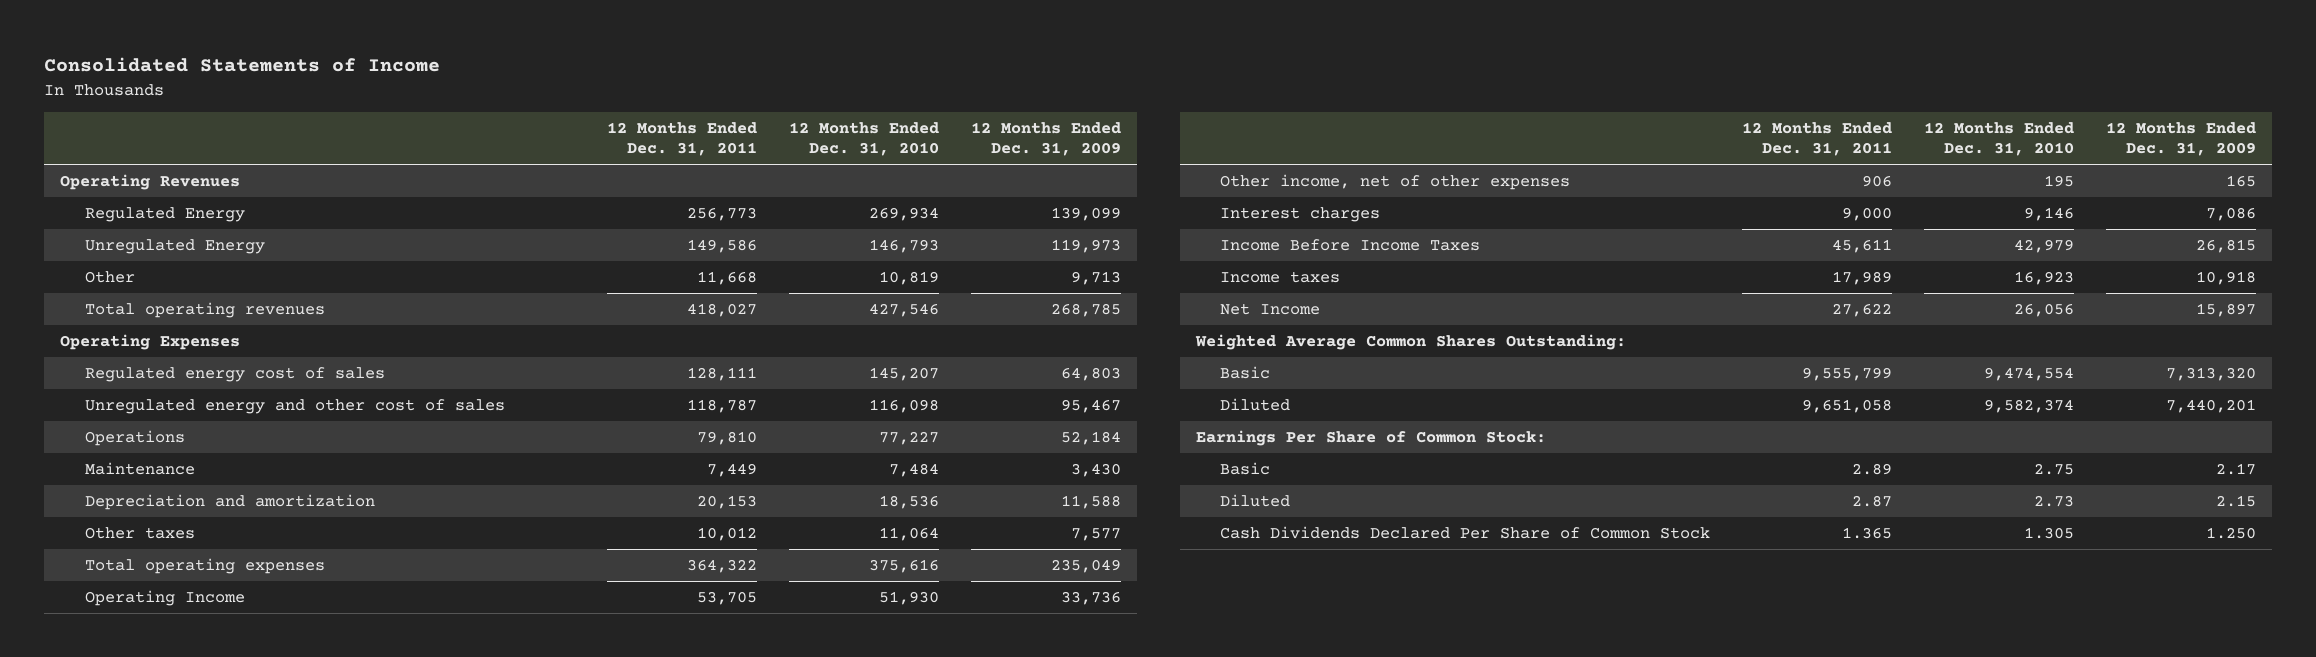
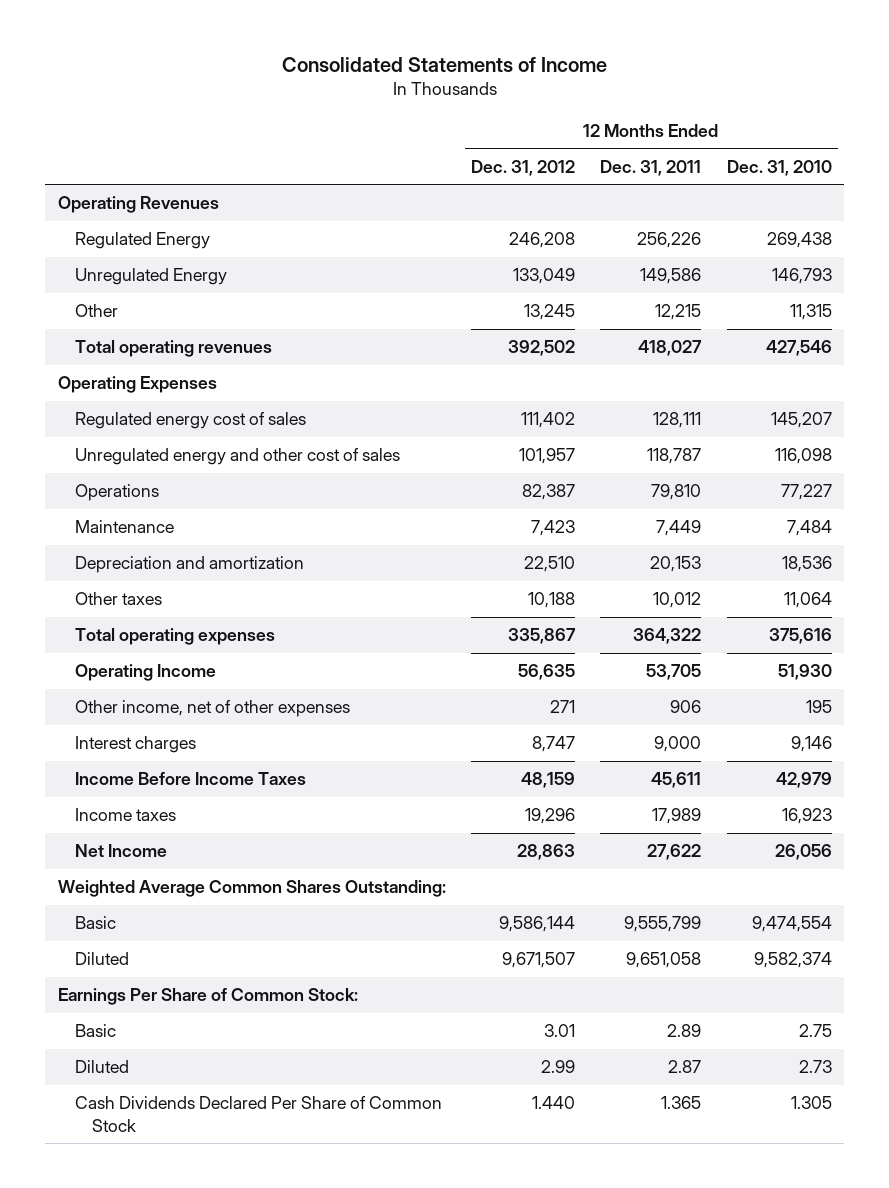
[970,121,1121,157] 12 Months Ended Dec. 31, 2009 -> none
none -> [470,159,575,176] Dec. 31, 2012
[687,207,758,222] 256,773 -> [637,232,702,249] 256,226
[868,207,939,222] 269,934 -> [766,232,832,249] 269,438
[697,271,758,286] 11,668 -> [655,304,702,321] 12,215
[878,271,939,286] 10,819 -> [789,304,832,321] 11,315

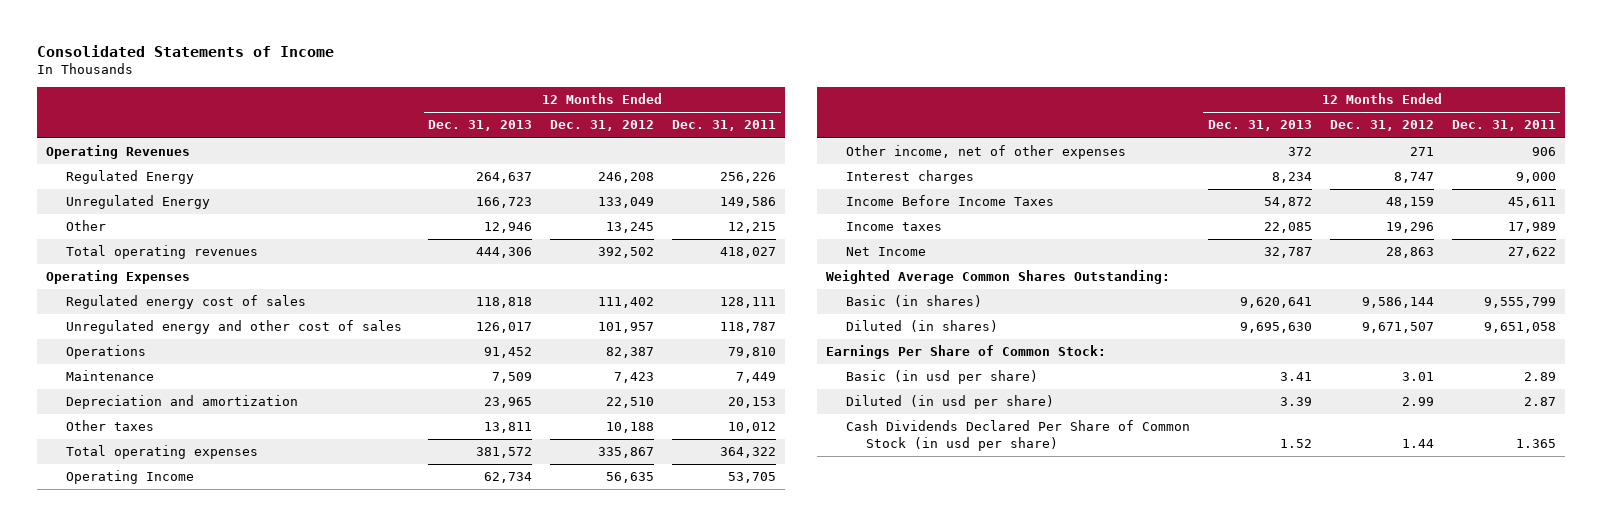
[726,159,832,176] Dec. 31, 2010 -> none
none -> [428,120,533,132] Dec. 31, 2013
[74,916,116,930] Basic -> [845,295,982,308] Basic (in shares)
[74,952,129,966] Diluted -> [845,320,998,333] Diluted (in shares)
[74,1024,116,1038] Basic -> [845,370,1038,385] Basic (in usd per share)
[74,1060,129,1074] Diluted -> [845,395,1054,410] Diluted (in usd per share)
[74,1096,442,1132] Cash Dividends Declared Per Share of Common Stock -> [845,420,1190,451] Cash Dividends Declared Per Share of Common Stock (in usd per share)
[531,1096,575,1110] 1.440 -> [1401,438,1434,448] 1.44

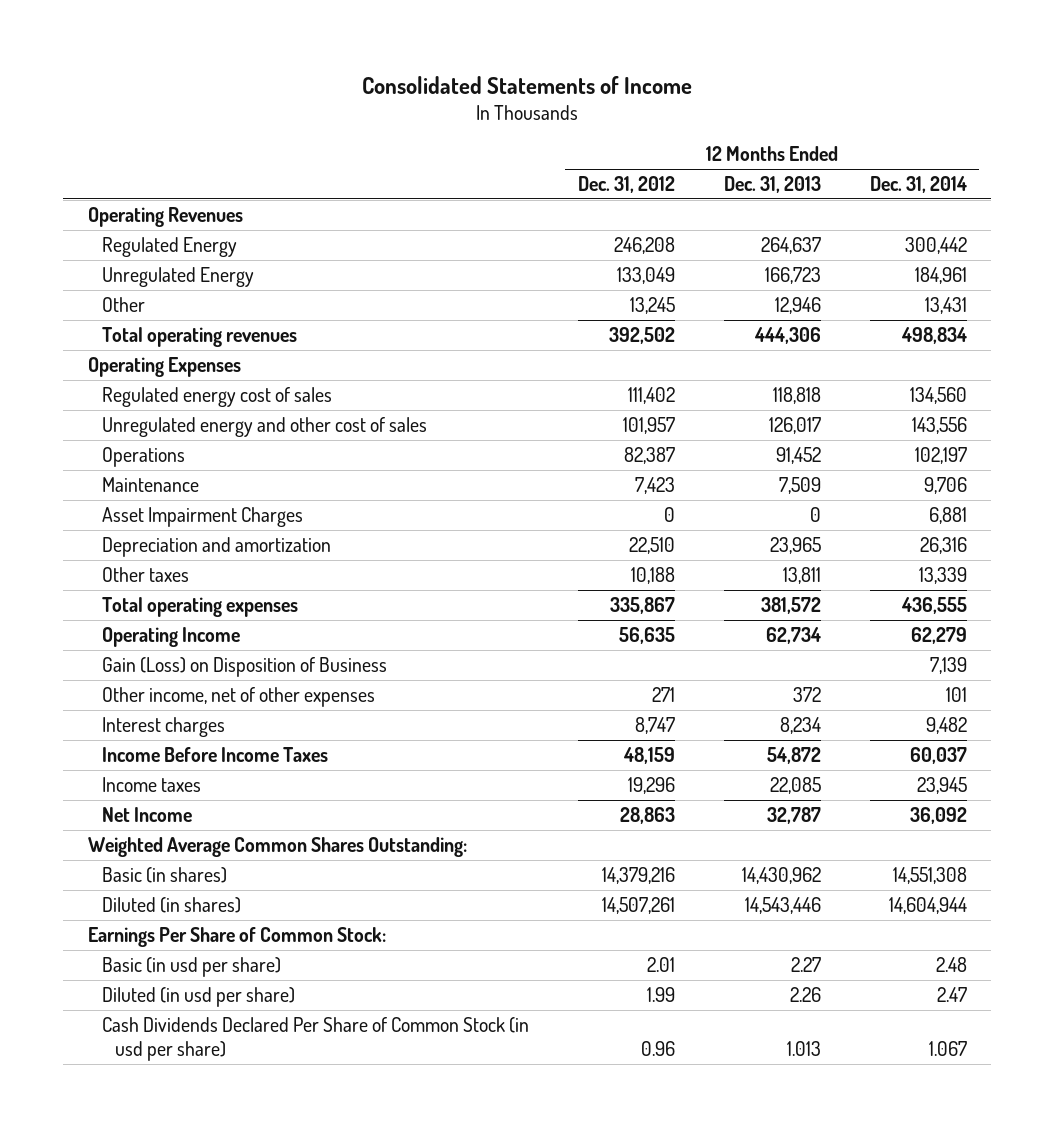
[672,120,777,132] Dec. 31, 2011 -> none
none -> [869,176,967,194] Dec. 31, 2014
none -> [101,507,303,528] Asset Impairment Charges
none -> [101,657,387,678] Gain (Loss) on Disposition of Business
[1239,297,1312,309] 9,620,641 -> [741,867,821,885] 14,430,962
[1361,297,1434,309] 9,586,144 -> [601,867,675,885] 14,379,216
[1239,322,1312,334] 9,695,630 -> [744,897,821,915] 14,543,446
[1361,322,1434,334] 9,671,507 -> [601,897,675,915] 14,507,261
[1279,372,1312,382] 3.41 -> [790,957,821,973] 2.27
[1401,372,1434,382] 3.01 -> [646,957,675,973] 2.01
[1279,397,1312,407] 3.39 -> [789,987,821,1003] 2.26
[1401,397,1434,407] 2.99 -> [646,987,675,1003] 1.99
[1279,438,1312,448] 1.52 -> [786,1040,821,1056] 1.013
[1401,438,1434,448] 1.44 -> [640,1040,675,1056] 0.96

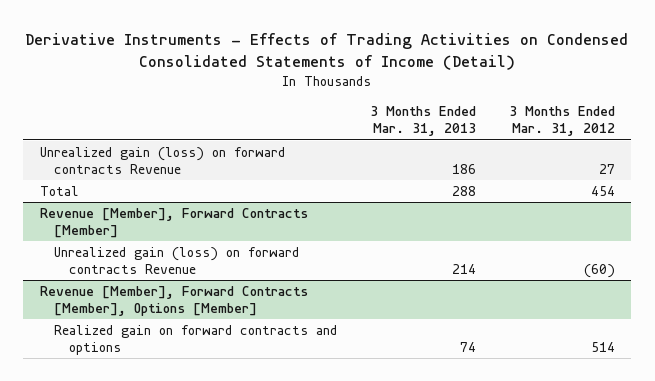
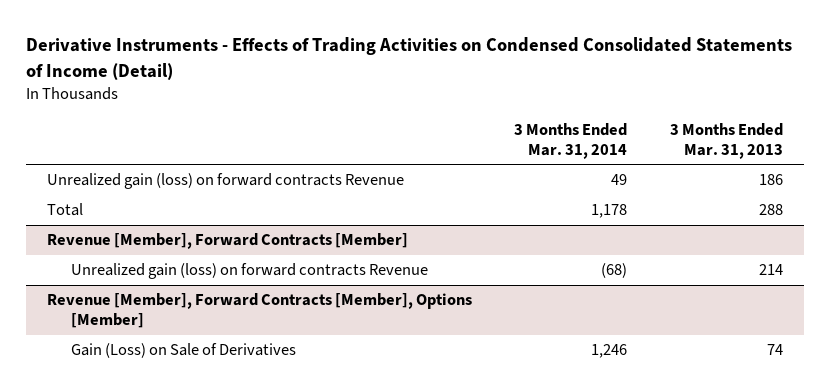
[509,106,616,137] 3 Months Ended Mar. 31, 2012 -> none
none -> [514,123,628,160] 3 Months Ended Mar. 31, 2014
[54,324,338,356] Realized gain on forward contracts and options -> none
none -> [70,343,296,359] Gain (Loss) on Sale of Derivatives

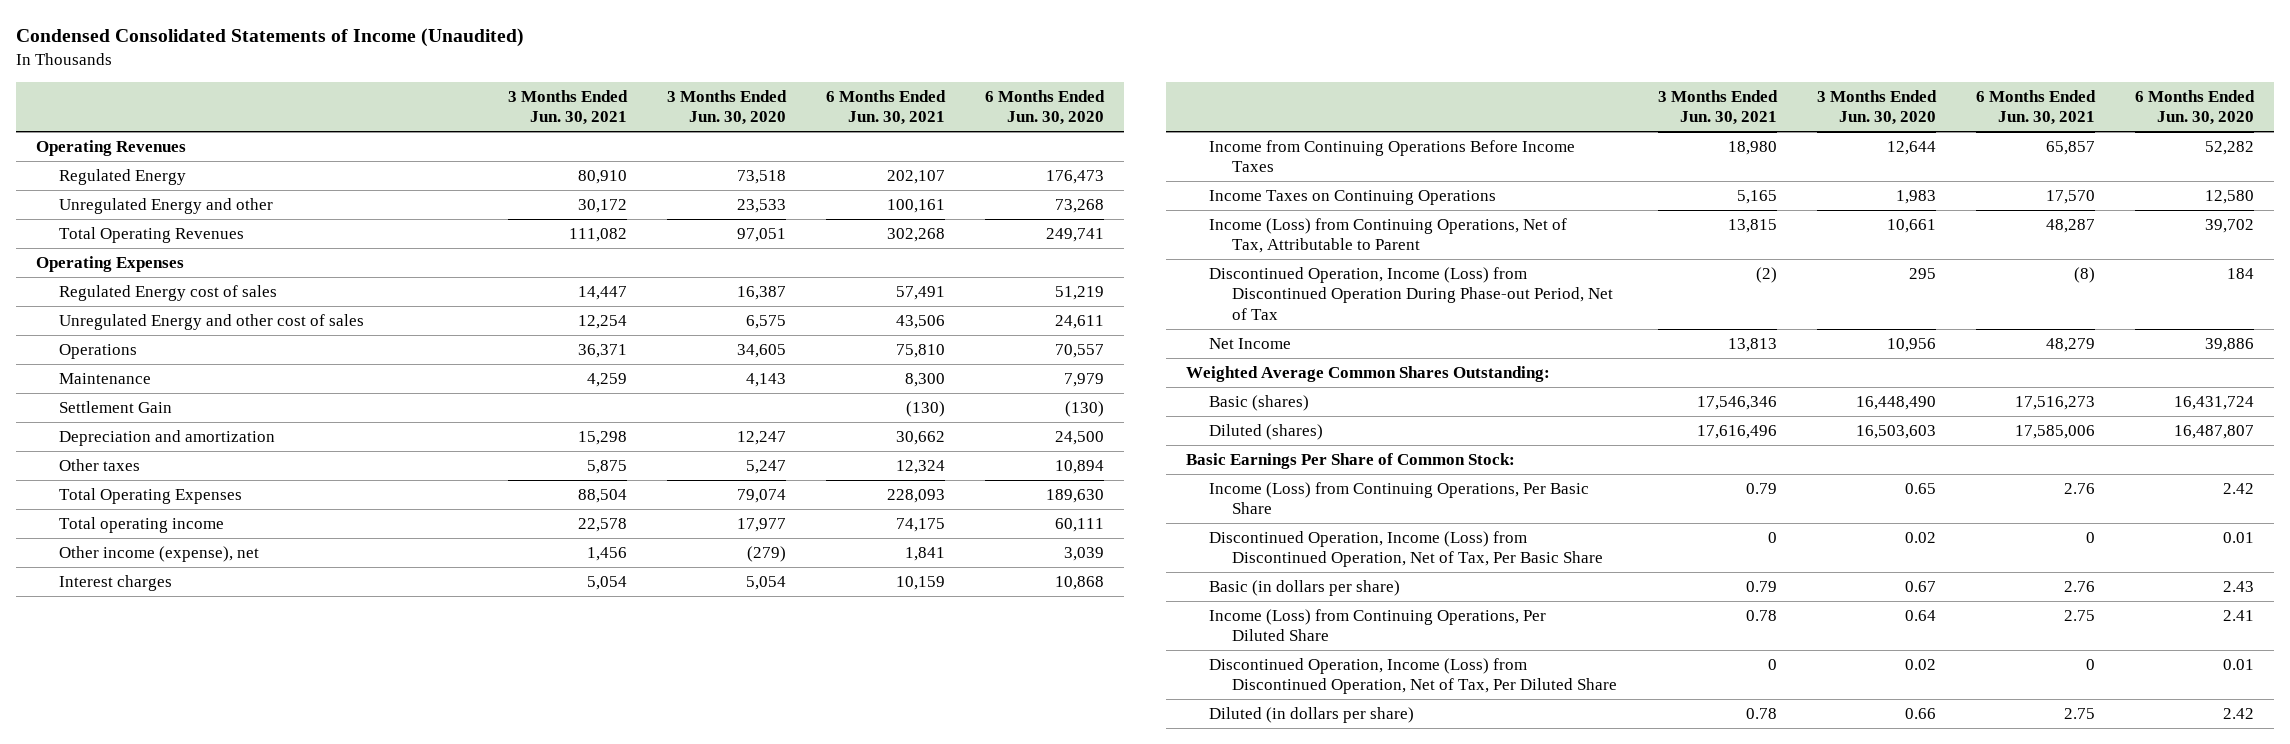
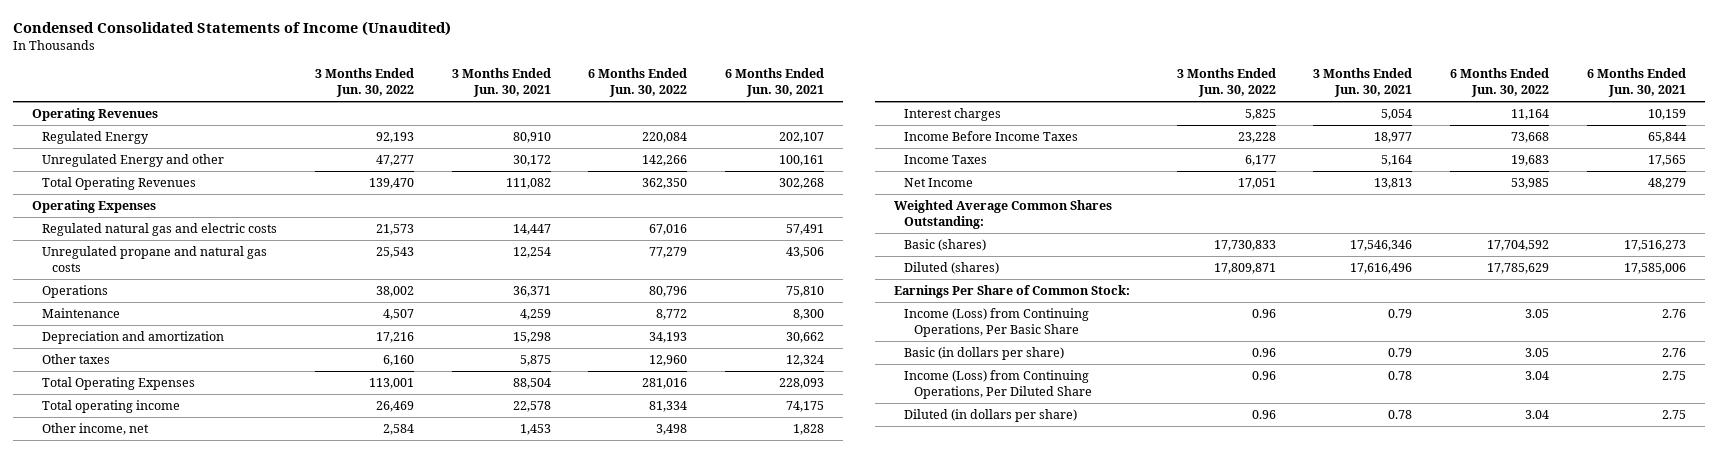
[666,89,787,126] 3 Months Ended Jun. 30, 2020 -> none
[985,89,1106,126] 6 Months Ended Jun. 30, 2020 -> none
none -> [314,68,414,98] 3 Months Ended Jun. 30, 2022
none -> [588,68,688,98] 6 Months Ended Jun. 30, 2022
[59,284,278,301] Regulated Energy cost of sales -> [42,223,278,237] Regulated natural gas and electric costs
[59,313,365,330] Unregulated Energy and other cost of sales -> [42,246,268,273] Unregulated propane and natural gas costs
[59,400,173,413] Settlement Gain -> none
[59,545,260,562] Other income (expense), net -> [42,423,150,436] Other income, net
[586,546,627,561] 1,456 -> [519,424,551,436] 1,453
[904,546,945,561] 1,841 -> [793,424,825,436] 1,828
[1209,217,1568,254] Income (Loss) from Continuing Operations, Net of Tax, Attributable to Parent -> none
[1209,266,1614,321] Discontinued Operation, Income (Loss) from Discontinued Operation During Phase-out Period, Net of Tax -> none
[1209,139,1576,173] Income from Continuing Operations Before Income Taxes -> [903,131,1078,142] Income Before Income Taxes
[1727,140,1777,155] 18,980 -> [1374,132,1413,144] 18,977
[2045,140,2095,155] 65,857 -> [1647,132,1686,144] 65,844
[1209,189,1497,205] Income Taxes on Continuing Operations -> [903,155,987,165] Income Taxes
[1736,189,1777,204] 5,165 -> [1381,155,1413,167] 5,164
[2045,189,2095,204] 17,570 -> [1647,155,1686,167] 17,565
[1186,452,1516,469] Basic Earnings Per Share of Common Stock: -> [893,285,1130,299] Earnings Per Share of Common Stock:
[1209,530,1604,568] Discontinued Operation, Income (Loss) from Discontinued Operation, Net of Tax, Per Basic Share -> none
[1209,657,1618,695] Discontinued Operation, Income (Loss) from Discontinued Operation, Net of Tax, Per Diluted Share -> none

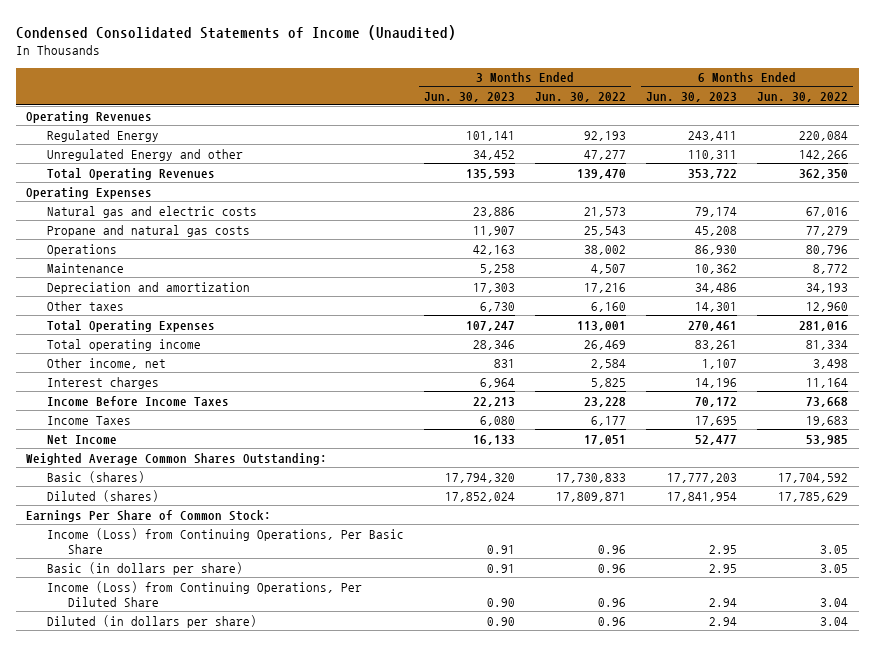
[451,68,551,98] 3 Months Ended Jun. 30, 2021 -> none
[725,68,825,98] 6 Months Ended Jun. 30, 2021 -> none
none -> [424,91,516,102] Jun. 30, 2023
none -> [646,91,738,102] Jun. 30, 2023
[42,223,278,237] Regulated natural gas and electric costs -> [47,205,258,218] Natural gas and electric costs
[42,246,268,273] Unregulated propane and natural gas costs -> [47,224,251,237] Propane and natural gas costs

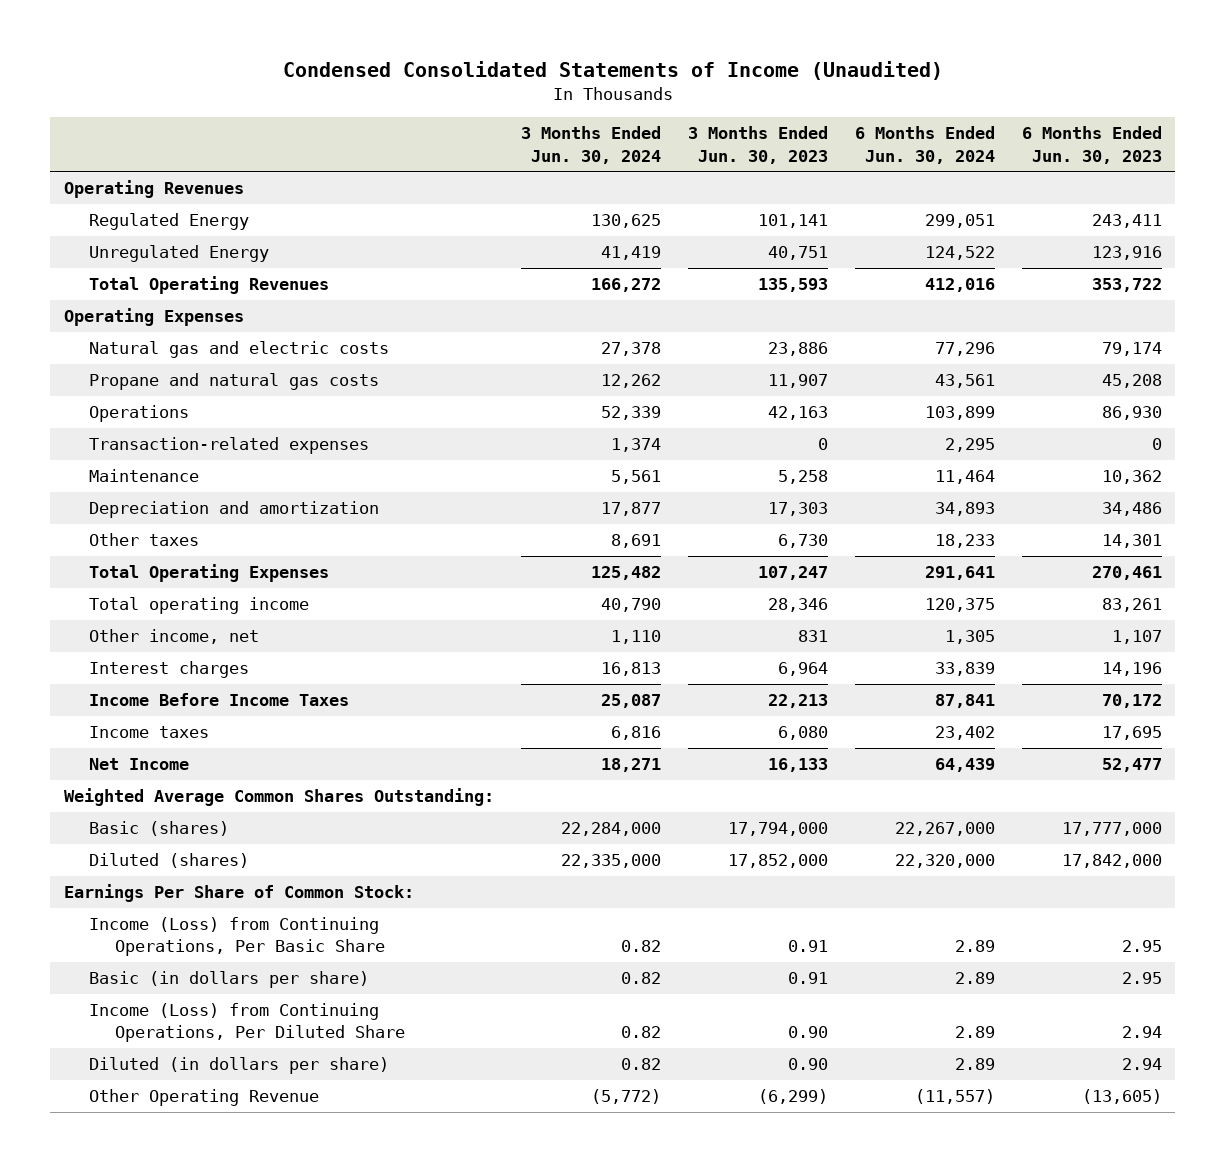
[535,91,627,102] Jun. 30, 2022 -> none
[757,91,849,102] Jun. 30, 2022 -> none
none -> [520,126,661,164] 3 Months Ended Jun. 30, 2024
none -> [854,126,995,164] 6 Months Ended Jun. 30, 2024
[47,148,244,161] Unregulated Energy and other -> [89,245,270,263] Unregulated Energy
[473,149,516,160] 34,452 -> [767,246,828,261] 40,751
[688,149,738,160] 110,311 -> [1091,246,1162,261] 123,916
none -> [89,437,370,455] Transaction-related expenses
[47,415,132,425] Income Taxes -> [89,726,210,739] Income taxes
[445,472,516,483] 17,794,320 -> [727,822,828,837] 17,794,000
[667,472,738,483] 17,777,203 -> [1061,822,1162,837] 17,777,000
[445,491,516,502] 17,852,024 -> [727,854,828,869] 17,852,000
[667,491,738,502] 17,841,954 -> [1061,854,1162,869] 17,842,000
none -> [89,1089,320,1107] Other Operating Revenue

